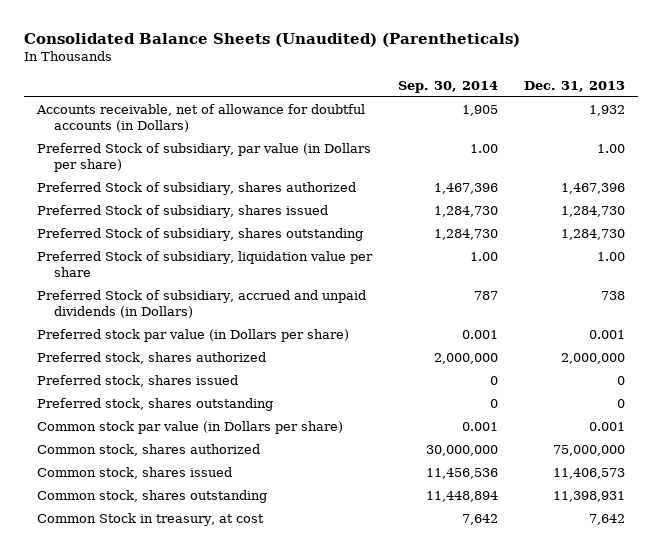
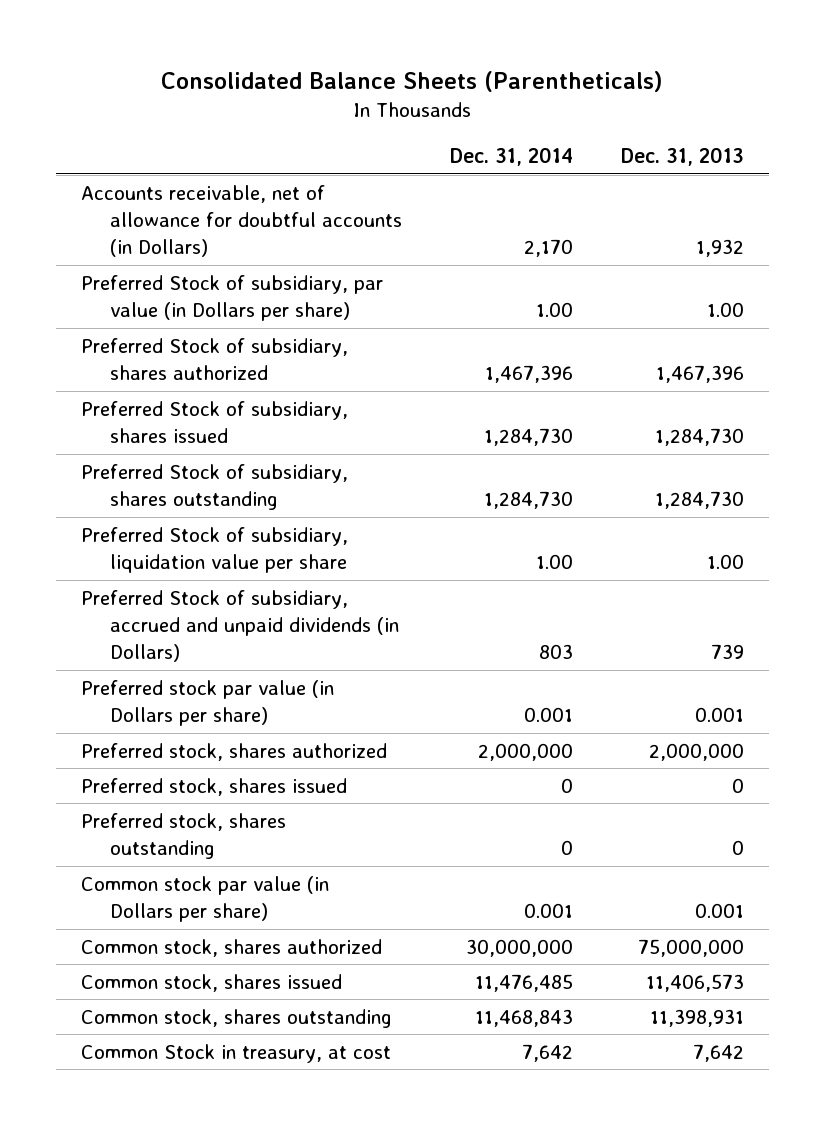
[23,32,520,47] Consolidated Balance Sheets (Unaudited) (Parentheticals) -> [161,70,664,92] Consolidated Balance Sheets (Parentheticals)
[397,81,498,94] Sep. 30, 2014 -> none
none -> [450,147,574,167] Dec. 31, 2014
[600,291,625,301] 738 -> [711,644,745,660] 739

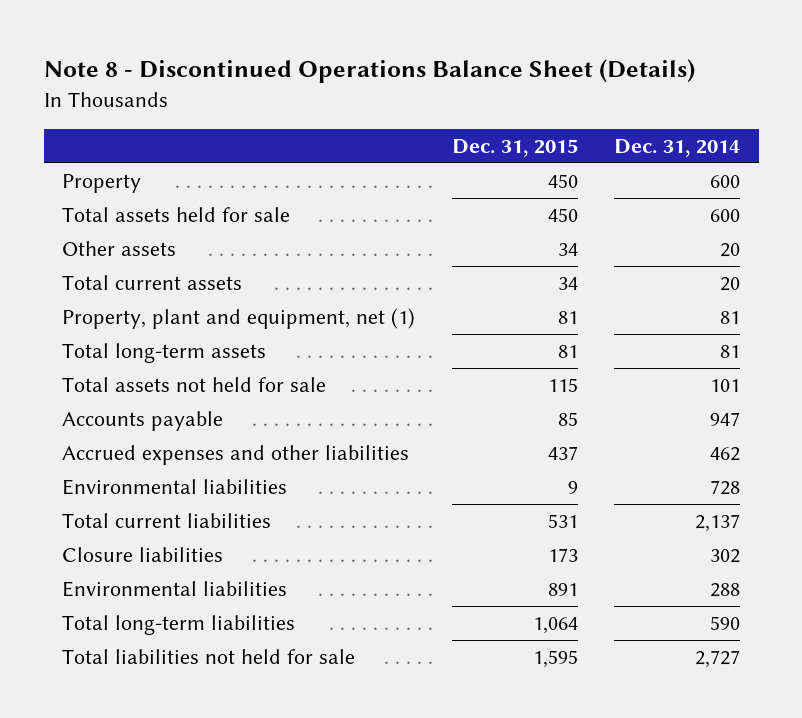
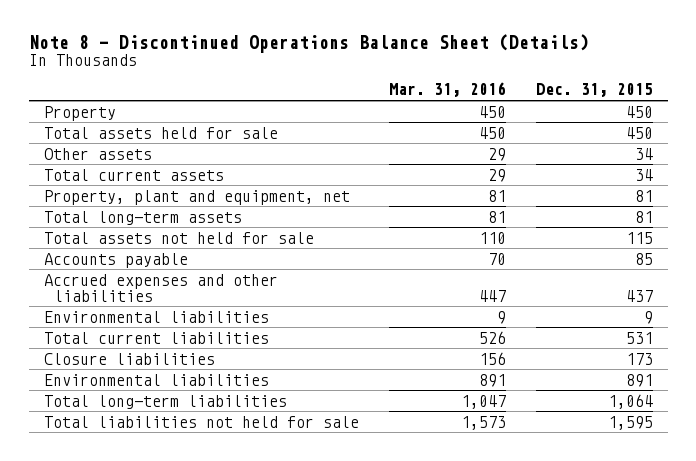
[614,139,741,158] Dec. 31, 2014 -> none
none -> [388,82,506,98] Mar. 31, 2016
[61,308,415,330] Property, plant and equipment, net (1) -> [43,189,350,205] Property, plant and equipment, net

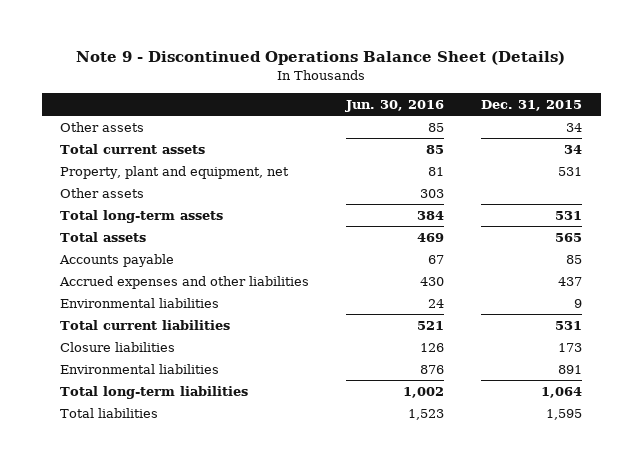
[28,33,589,53] Note 8 - Discontinued Operations Balance Sheet (Details) -> [76,51,566,66] Note 9 - Discontinued Operations Balance Sheet (Details)
[388,82,506,98] Mar. 31, 2016 -> none
none -> [345,100,445,113] Jun. 30, 2016
[43,105,116,121] Property -> none
[43,126,278,139] Total assets held for sale -> none
[43,231,314,244] Total assets not held for sale -> none
[634,189,653,202] 81 -> [558,166,583,176] 531
none -> [60,187,145,198] Other assets
[634,210,653,223] 81 -> [555,210,583,220] 531
none -> [60,231,147,242] Total assets
[43,415,359,428] Total liabilities not held for sale -> [60,407,159,418] Total liabilities

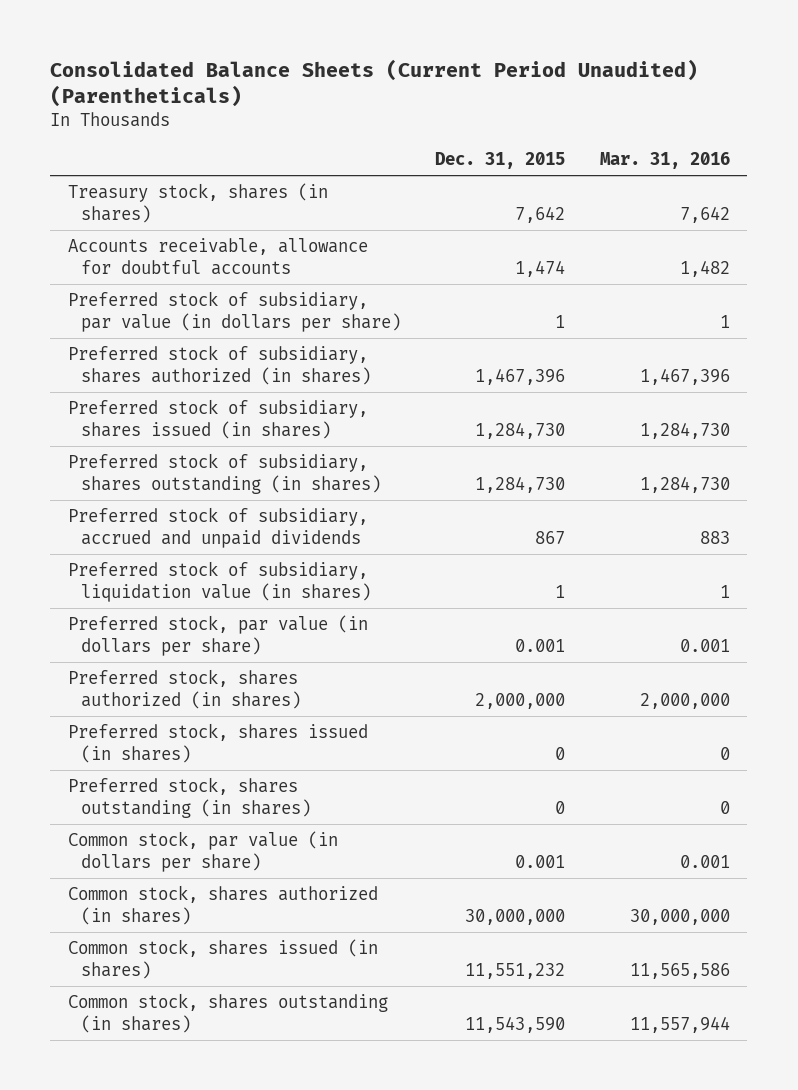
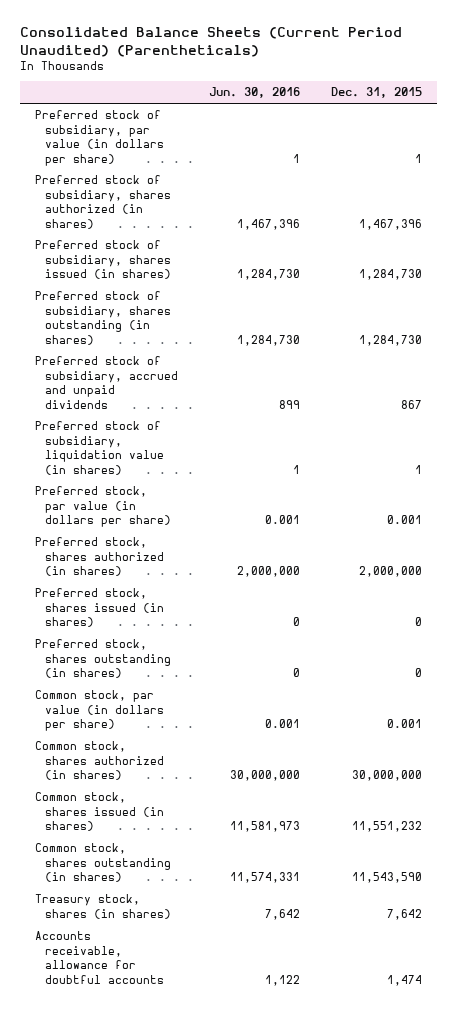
[600,151,731,169] Mar. 31, 2016 -> none
none -> [209,87,301,99] Jun. 30, 2016
[67,183,328,223] Treasury stock, shares (in shares) -> [35,894,172,919] Treasury stock, shares (in shares)
[67,238,368,275] Accounts receivable, allowance for doubtful accounts -> [35,931,165,984] Accounts receivable, allowance for doubtful accounts

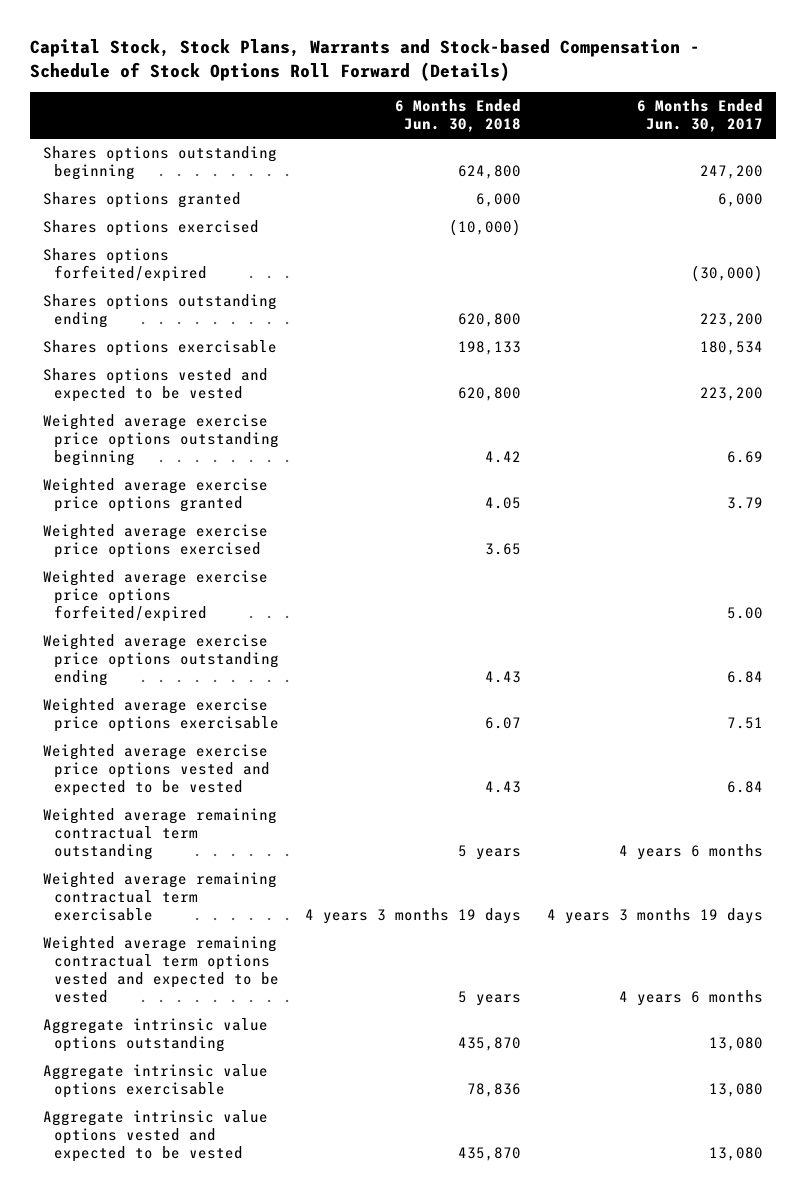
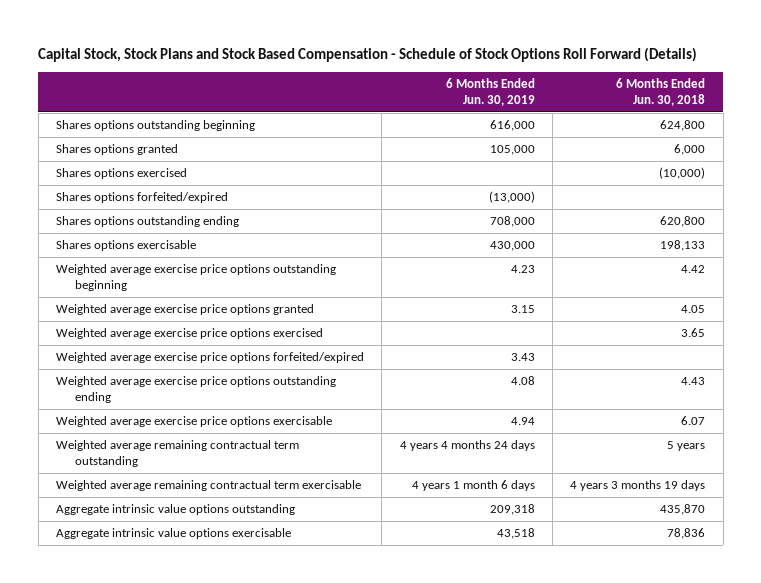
[29,39,700,81] Capital Stock, Stock Plans, Warrants and Stock-based Compensation - Schedule of Stock Options Roll Forward (Details) -> [38,46,698,62] Capital Stock, Stock Plans and Stock Based Compensation - Schedule of Stock Options Roll Forward (Details)
[636,99,763,133] 6 Months Ended Jun. 30, 2017 -> none
none -> [445,77,535,106] 6 Months Ended Jun. 30, 2019
[42,368,268,403] Shares options vested and expected to be vested -> none
[42,744,271,797] Weighted average exercise price options vested and expected to be vested -> none
[42,936,280,1003] Weighted average remaining contractual term options vested and expected to be vested -> none
[42,1110,268,1163] Aggregate intrinsic value options vested and expected to be vested -> none

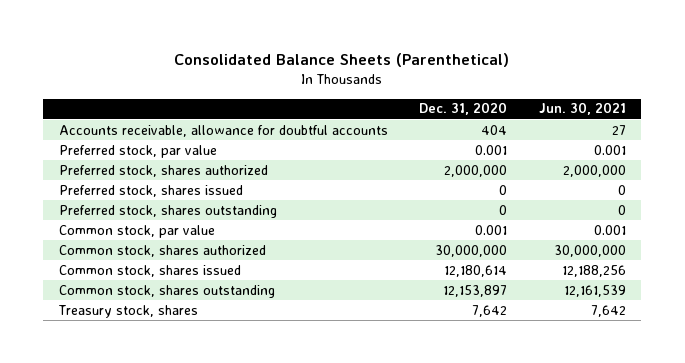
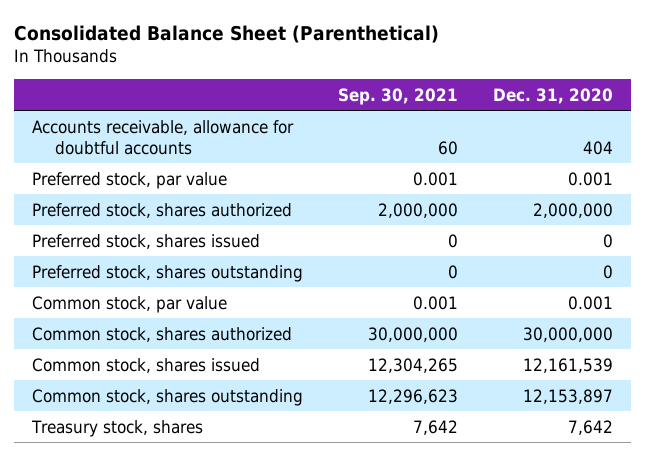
[174,53,510,68] Consolidated Balance Sheets (Parenthetical) -> [14,24,440,43] Consolidated Balance Sheet (Parenthetical)
[538,102,626,116] Jun. 30, 2021 -> none
none -> [338,87,459,105] Sep. 30, 2021
[444,264,508,277] 12,180,614 -> [523,357,614,373] 12,161,539

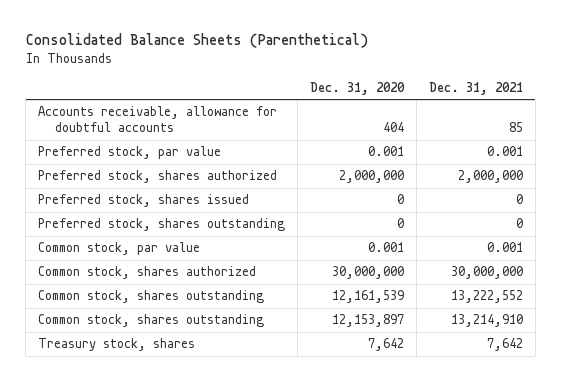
[14,24,440,43] Consolidated Balance Sheet (Parenthetical) -> [25,33,368,49] Consolidated Balance Sheets (Parenthetical)
[338,87,459,105] Sep. 30, 2021 -> none
none -> [428,81,523,95] Dec. 31, 2021
[31,357,260,373] Common stock, shares issued -> [38,290,265,304] Common stock, shares outstanding

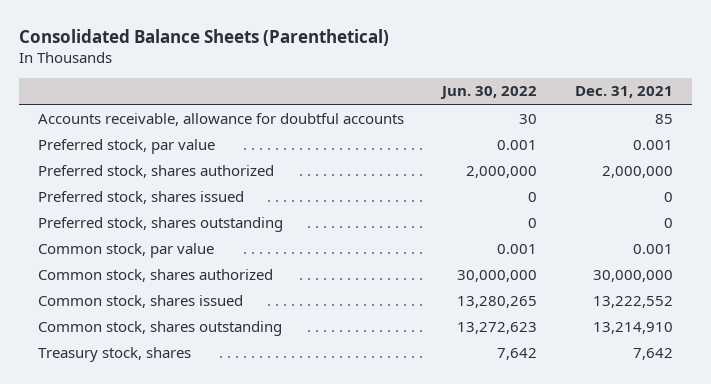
[309,81,405,95] Dec. 31, 2020 -> none
none -> [440,86,538,100] Jun. 30, 2022
[38,290,265,304] Common stock, shares outstanding -> [38,294,244,308] Common stock, shares issued

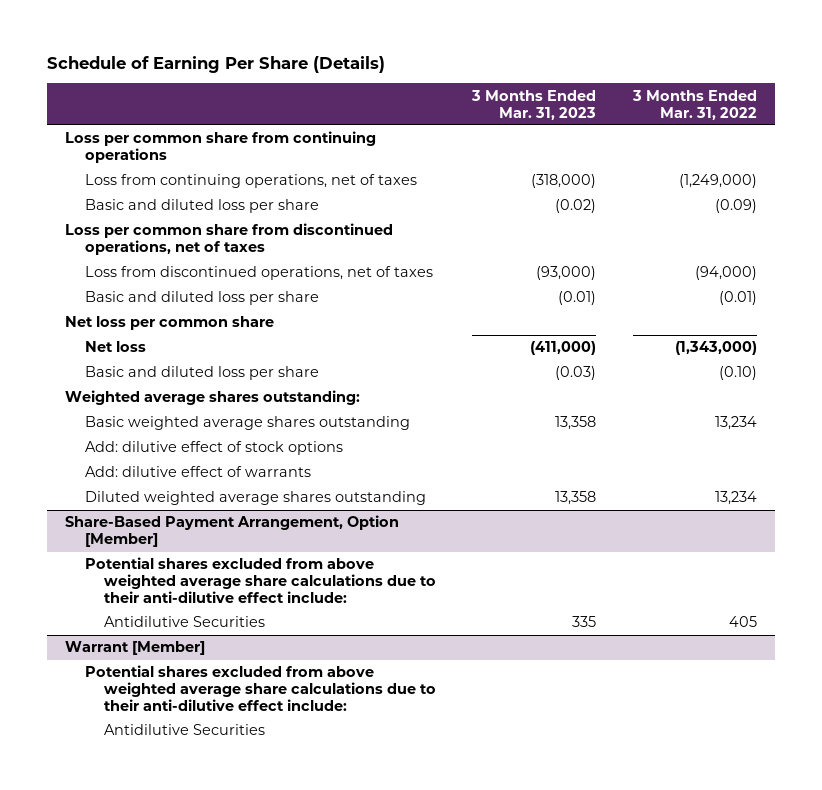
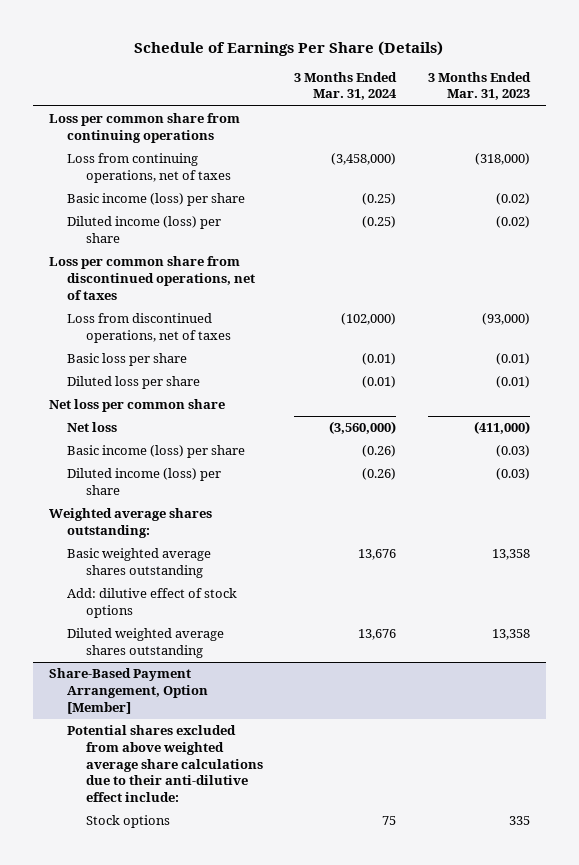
[47,56,386,74] Schedule of Earning Per Share (Details) -> [134,40,444,56] Schedule of Earnings Per Share (Details)
[631,89,757,120] 3 Months Ended Mar. 31, 2022 -> none
none -> [294,71,398,101] 3 Months Ended Mar. 31, 2024
[84,199,319,214] Basic and diluted loss per share -> [67,193,246,207] Basic income (loss) per share
none -> [67,216,222,244] Diluted income (loss) per share
[84,291,319,306] Basic and diluted loss per share -> [67,353,188,367] Basic loss per share
none -> [67,376,201,390] Diluted loss per share
[84,366,319,381] Basic and diluted loss per share -> [67,445,246,459] Basic income (loss) per share
none -> [67,468,222,496] Diluted income (loss) per share
[84,466,311,478] Add: dilutive effect of warrants -> none
[65,641,206,656] Warrant [Member] -> none
[84,665,436,712] Potential shares excluded from above weighted average share calculations due to their anti-dilutive effect include: -> none
[103,724,265,736] Antidilutive Securities -> none
[103,616,265,628] Antidilutive Securities -> [85,815,170,829] Stock options

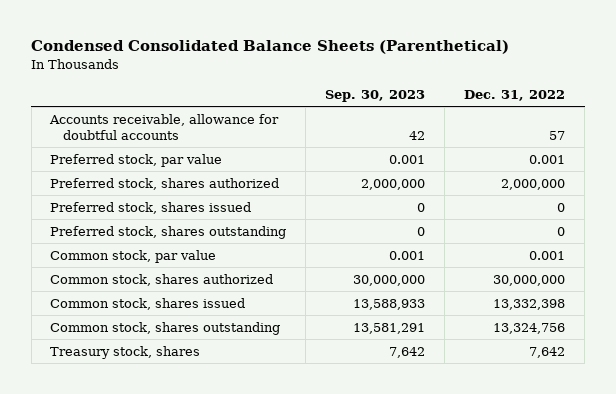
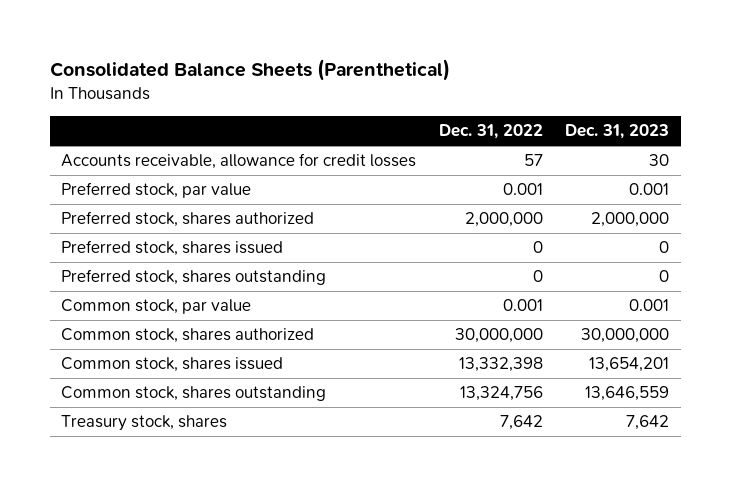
[31,40,510,55] Condensed Consolidated Balance Sheets (Parenthetical) -> [49,59,450,82] Consolidated Balance Sheets (Parenthetical)
[325,90,426,103] Sep. 30, 2023 -> none
none -> [565,124,670,140] Dec. 31, 2023
[49,113,280,140] Accounts receivable, allowance for doubtful accounts -> [60,153,416,170] Accounts receivable, allowance for credit losses

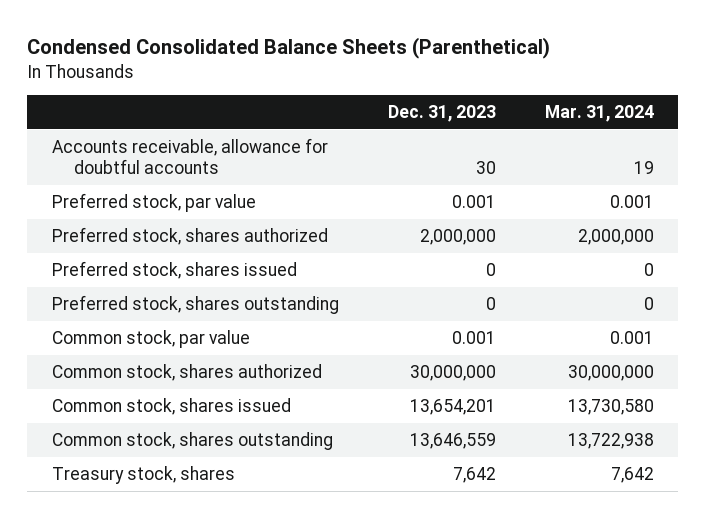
[49,59,450,82] Consolidated Balance Sheets (Parenthetical) -> [27,37,551,60] Condensed Consolidated Balance Sheets (Parenthetical)
[438,124,543,140] Dec. 31, 2022 -> none
none -> [544,105,654,123] Mar. 31, 2024
[60,153,416,170] Accounts receivable, allowance for credit losses -> [51,138,328,174] Accounts receivable, allowance for doubtful accounts

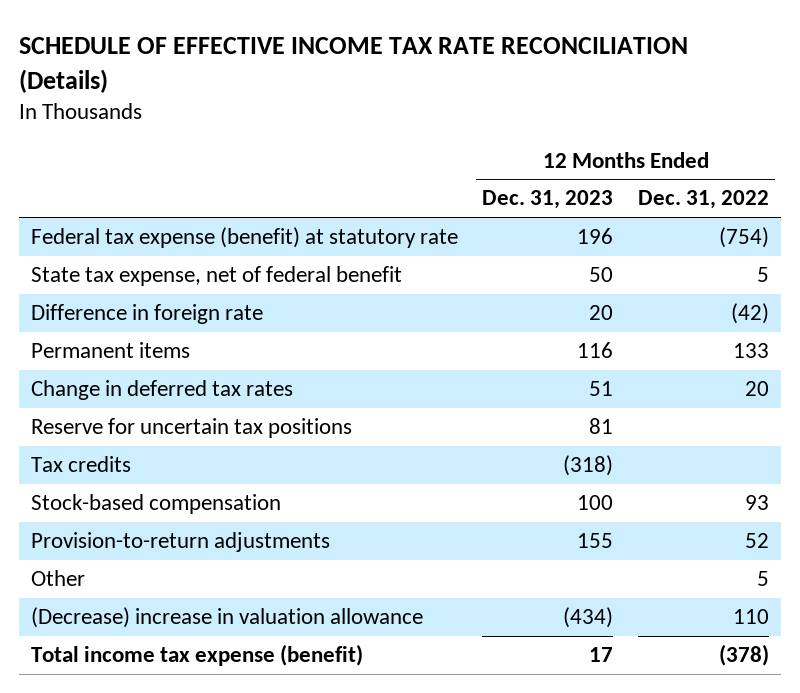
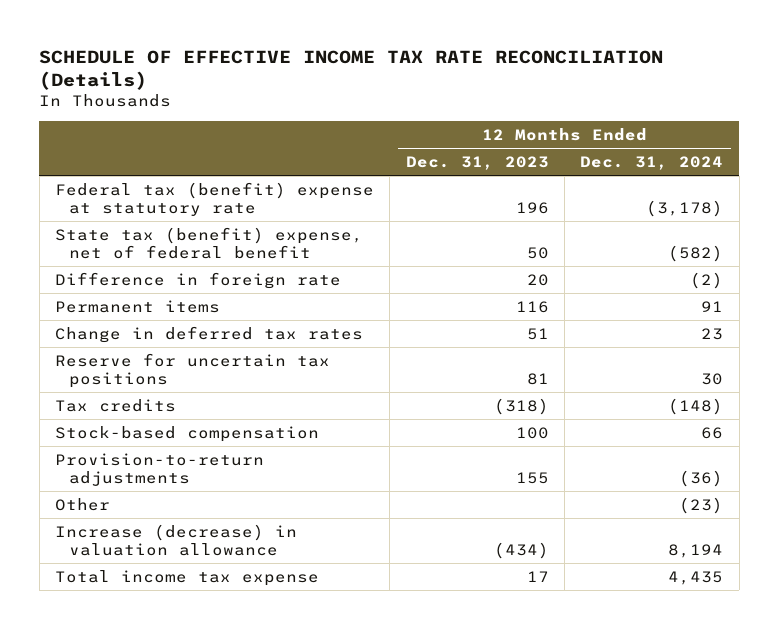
[637,190,769,210] Dec. 31, 2022 -> none
none -> [580,156,724,171] Dec. 31, 2024
[31,227,459,249] Federal tax expense (benefit) at statutory rate -> [55,181,375,216] Federal tax (benefit) expense at statutory rate
[31,266,403,287] State tax expense, net of federal benefit -> [55,226,364,259] State tax (benefit) expense, net of federal benefit
[31,607,424,629] (Decrease) increase in valuation allowance -> [55,523,298,556] Increase (decrease) in valuation allowance
[31,644,364,667] Total income tax expense (benefit) -> [55,569,320,586] Total income tax expense

